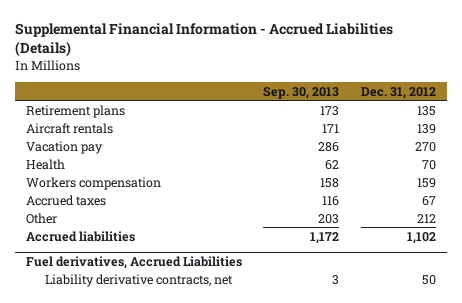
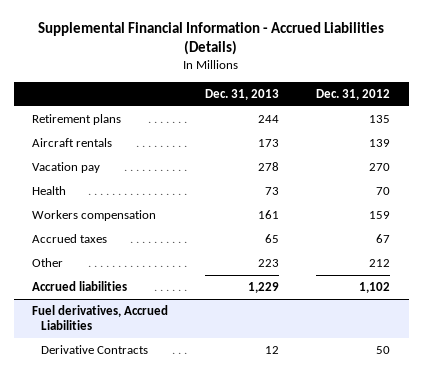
[263,85,340,99] Sep. 30, 2013 -> none
none -> [205,88,280,100] Dec. 31, 2013
[44,273,233,287] Liability derivative contracts, net -> [40,345,148,355] Derivative Contracts

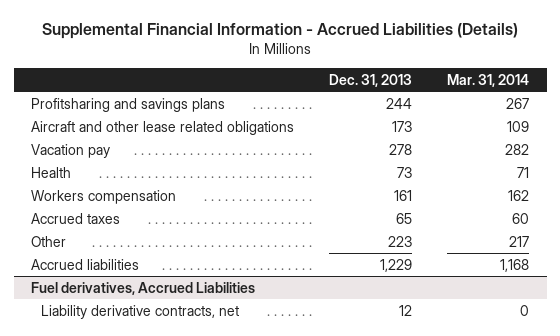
[316,88,391,100] Dec. 31, 2012 -> none
none -> [447,73,530,87] Mar. 31, 2014
[32,114,122,126] Retirement plans -> [31,97,226,112] Profitsharing and savings plans
[32,138,113,148] Aircraft rentals -> [31,120,295,135] Aircraft and other lease related obligations
[40,345,148,355] Derivative Contracts -> [41,304,240,319] Liability derivative contracts, net

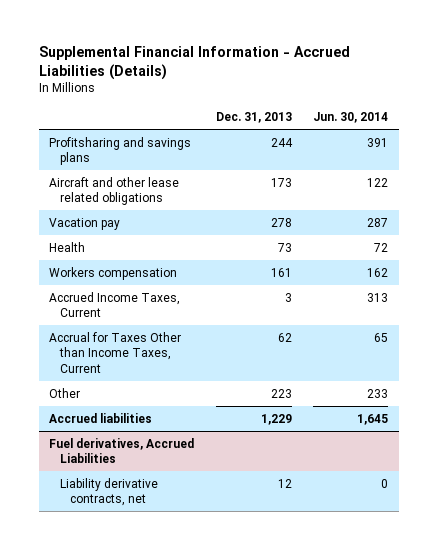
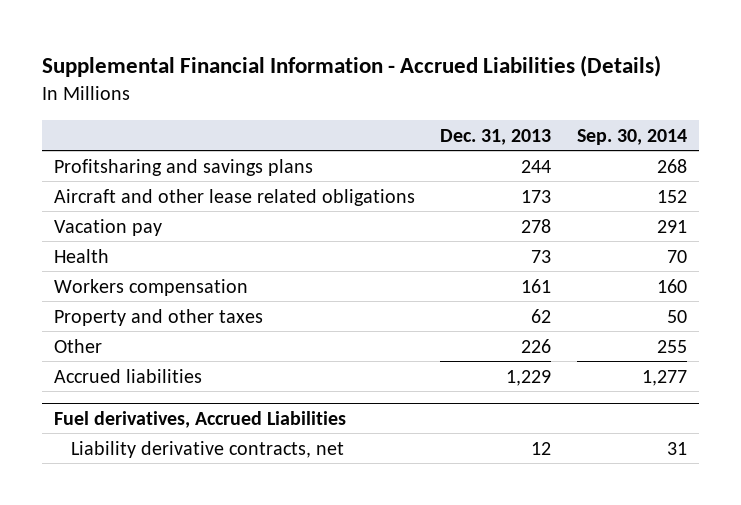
[312,111,388,123] Jun. 30, 2014 -> none
none -> [576,128,687,145] Sep. 30, 2014
[49,291,181,318] Accrued Income Taxes, Current -> none
[49,331,182,373] Accrual for Taxes Other than Income Taxes, Current -> [54,308,264,326] Property and other taxes
[270,388,292,398] 223 -> [521,338,552,353] 226

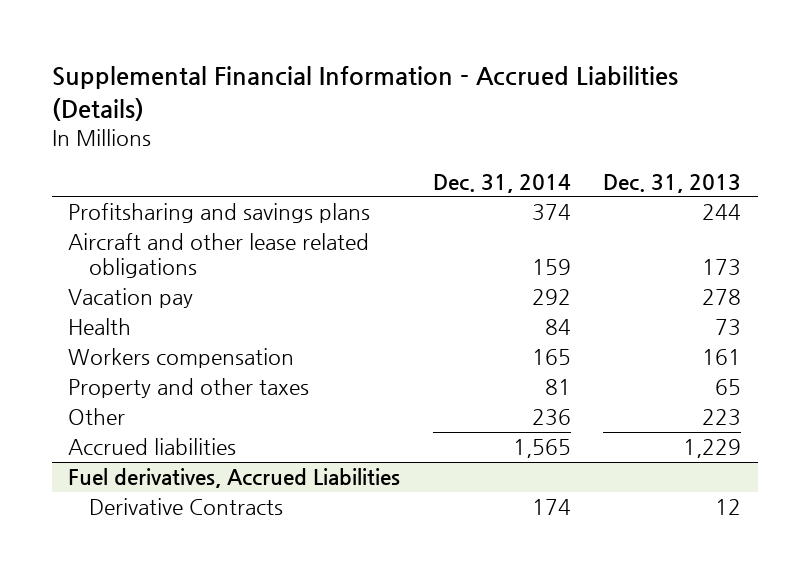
[576,128,687,145] Sep. 30, 2014 -> none
none -> [432,173,571,193] Dec. 31, 2014
[531,308,552,323] 62 -> [715,379,742,396] 65
[521,338,552,353] 226 -> [702,409,742,427] 223
[70,440,344,458] Liability derivative contracts, net -> [89,498,284,516] Derivative Contracts

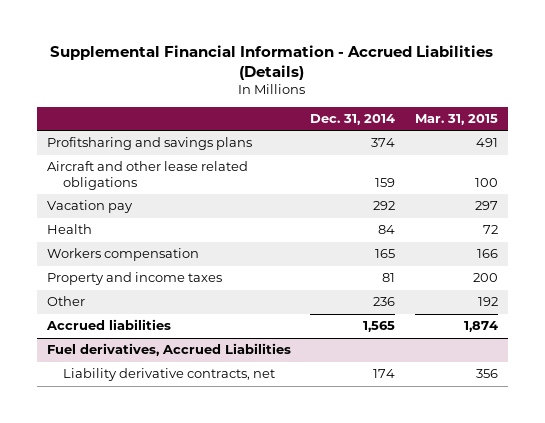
[603,173,742,193] Dec. 31, 2013 -> none
none -> [415,114,499,126] Mar. 31, 2015
[68,378,310,399] Property and other taxes -> [46,272,222,286] Property and income taxes
[89,498,284,516] Derivative Contracts -> [62,368,275,382] Liability derivative contracts, net

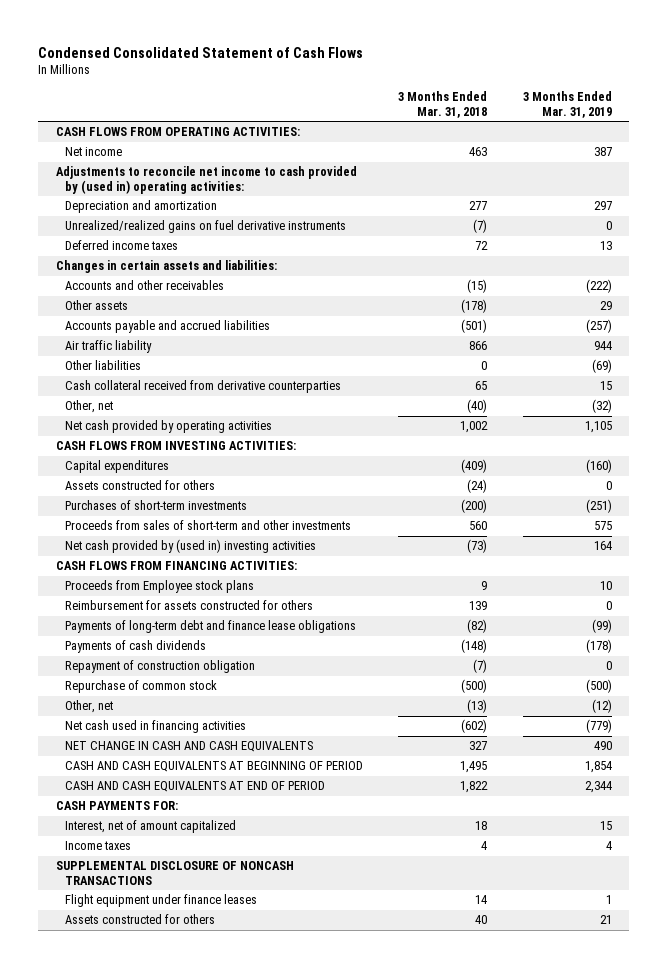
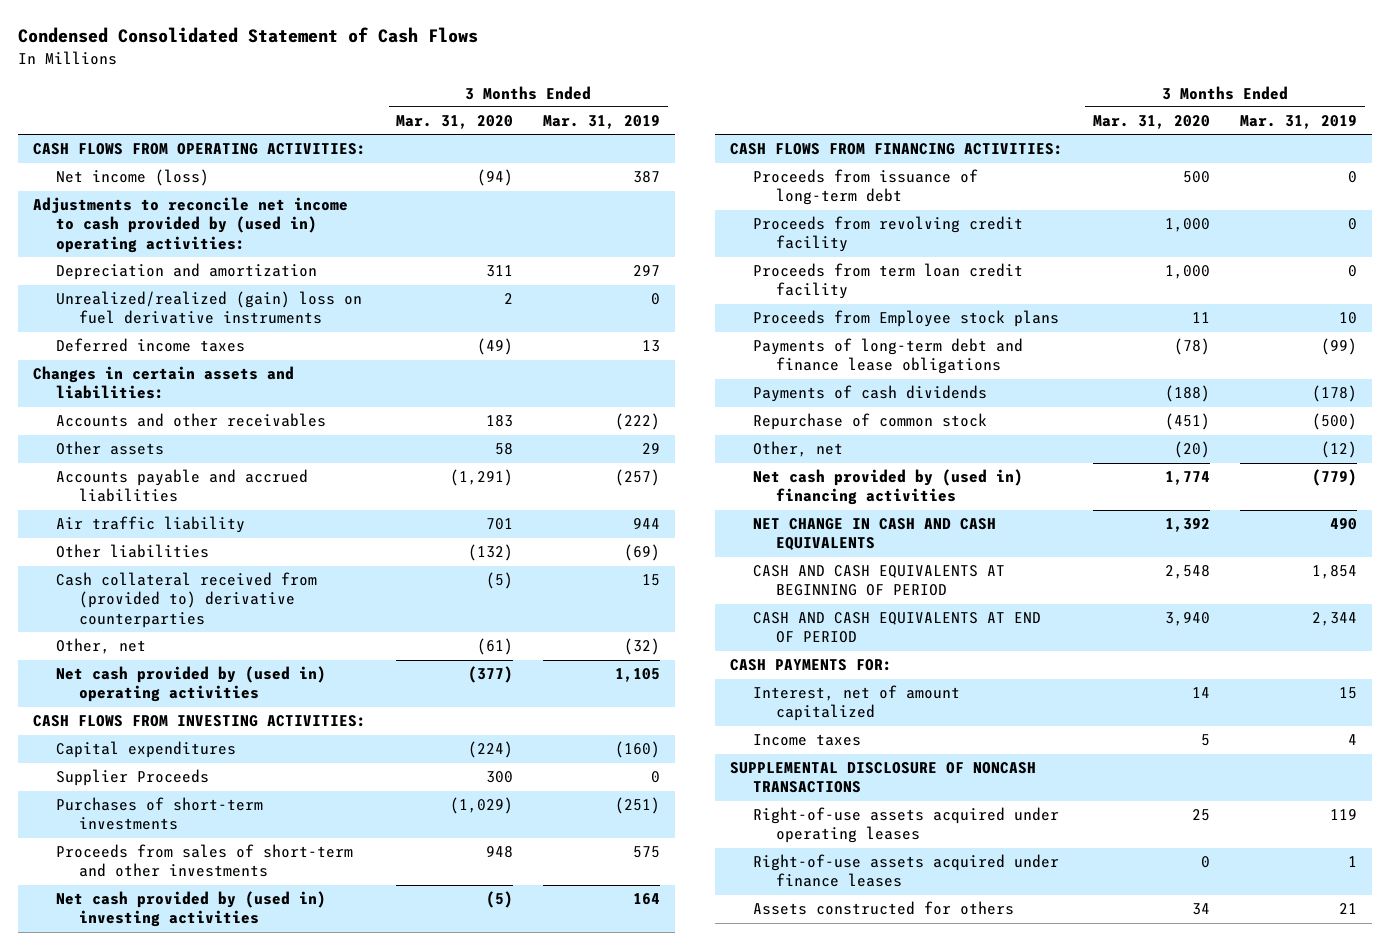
[398,90,488,118] 3 Months Ended Mar. 31, 2018 -> none
none -> [396,115,514,130] Mar. 31, 2020
[64,147,122,157] Net income -> [55,169,209,187] Net income (loss)
[64,220,346,234] Unrealized/realized gains on fuel derivative instruments -> [55,291,362,325] Unrealized/realized (gain) loss on fuel derivative instruments
[64,380,341,394] Cash collateral received from derivative counterparties -> [55,572,317,628] Cash collateral received from (provided to) derivative counterparties
[64,420,272,434] Net cash provided by operating activities -> [55,666,326,703] Net cash provided by (used in) operating activities
[64,480,215,491] Assets constructed for others -> none
none -> [55,769,209,787] Supplier Proceeds
none -> [752,169,978,206] Proceeds from issuance of long-term debt
none -> [752,216,1023,253] Proceeds from revolving credit facility
none -> [752,263,1023,300] Proceeds from term loan credit facility
[64,600,313,611] Reimbursement for assets constructed for others -> none
[64,660,255,674] Repayment of construction obligation -> none
[64,720,246,734] Net cash used in financing activities -> [752,469,1023,506] Net cash provided by (used in) financing activities
[64,894,257,908] Flight equipment under finance leases -> none
none -> [752,807,1059,844] Right-of-use assets acquired under operating leases
none -> [752,854,1059,888] Right-of-use assets acquired under finance leases

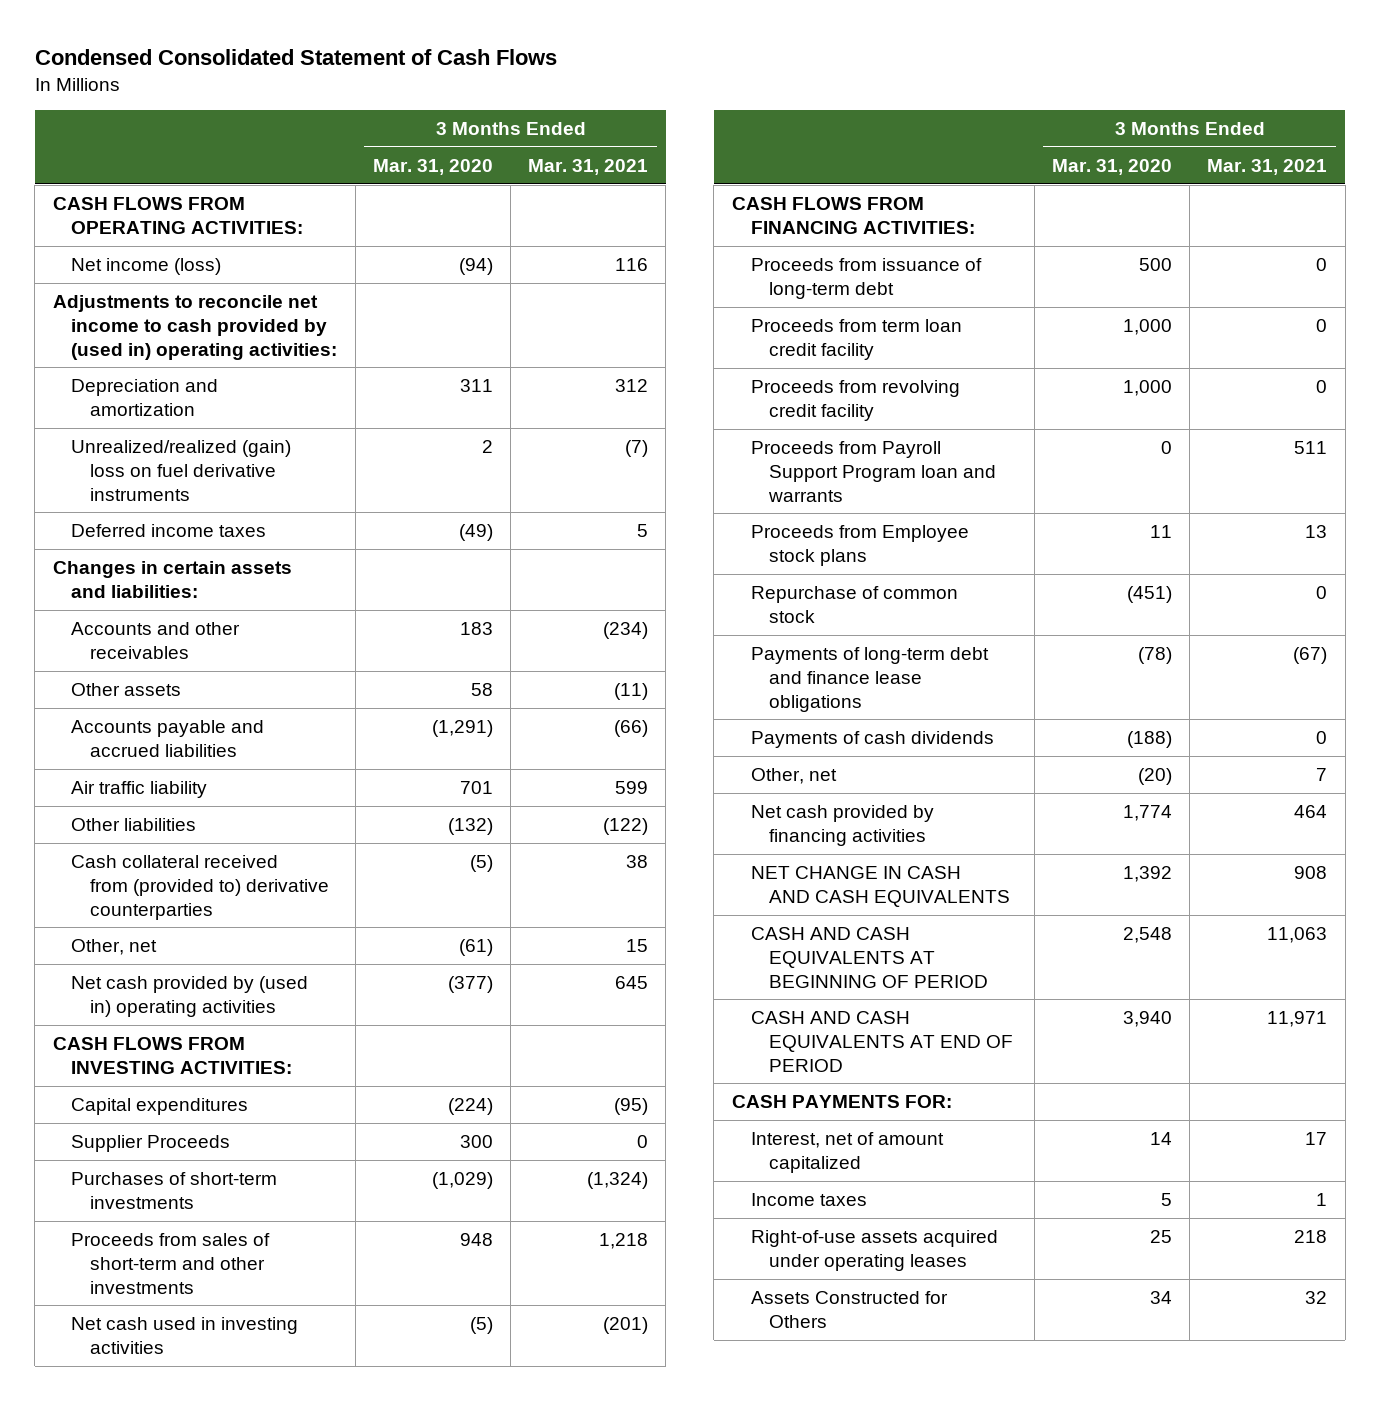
[543,115,661,130] Mar. 31, 2019 -> none
none -> [528,158,649,175] Mar. 31, 2021
[55,891,326,928] Net cash provided by (used in) investing activities -> [71,1317,299,1354] Net cash used in investing activities
[752,216,1023,253] Proceeds from revolving credit facility -> [750,380,960,421] Proceeds from revolving credit facility
none -> [750,441,997,502] Proceeds from Payroll Support Program loan and warrants
[752,413,987,431] Repurchase of common stock -> [750,586,958,623] Repurchase of common stock
[752,469,1023,506] Net cash provided by (used in) financing activities -> [750,805,934,846] Net cash provided by financing activities
[729,762,1036,794] SUPPLEMENTAL DISCLOSURE OF NONCASH TRANSACTIONS -> none
[752,854,1059,888] Right-of-use assets acquired under finance leases -> none
[752,901,1014,916] Assets constructed for others -> [750,1291,948,1328] Assets Constructed for Others

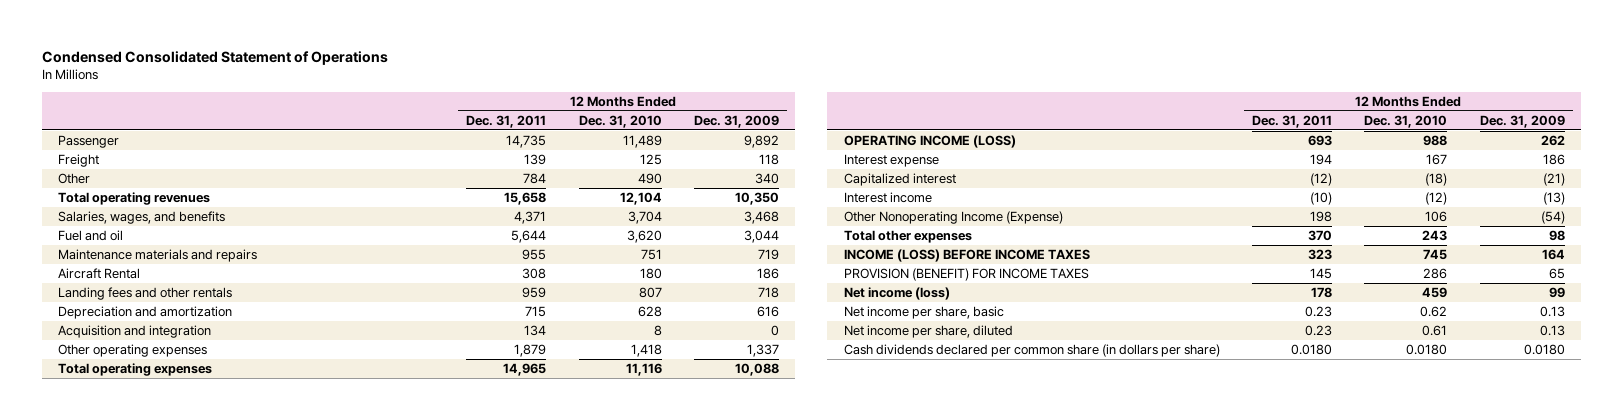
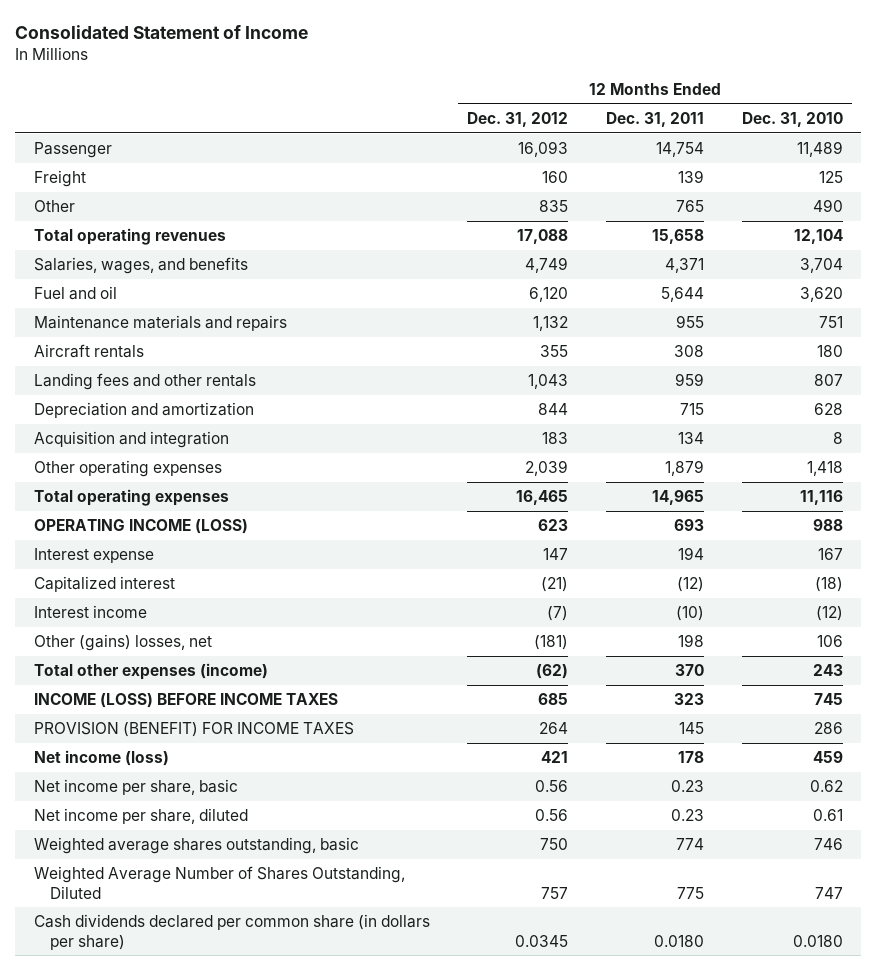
[41,50,388,65] Condensed Consolidated Statement of Operations -> [15,24,309,39] Consolidated Statement of Income
[694,114,780,128] Dec. 31, 2009 -> none
none -> [467,111,569,127] Dec. 31, 2012
[506,135,547,149] 14,735 -> [656,142,705,158] 14,754
[523,173,547,185] 784 -> [676,200,705,213] 765
[57,268,140,280] Aircraft Rental -> [33,344,144,359] Aircraft rentals
[843,211,1063,225] Other Nonoperating Income (Expense) -> [33,634,212,652] Other (gains) losses, net
[843,230,972,244] Total other expenses -> [33,663,268,681] Total other expenses (income)
none -> [33,837,359,855] Weighted average shares outstanding, basic
none -> [33,866,405,899] Weighted Average Number of Shares Outstanding, Diluted

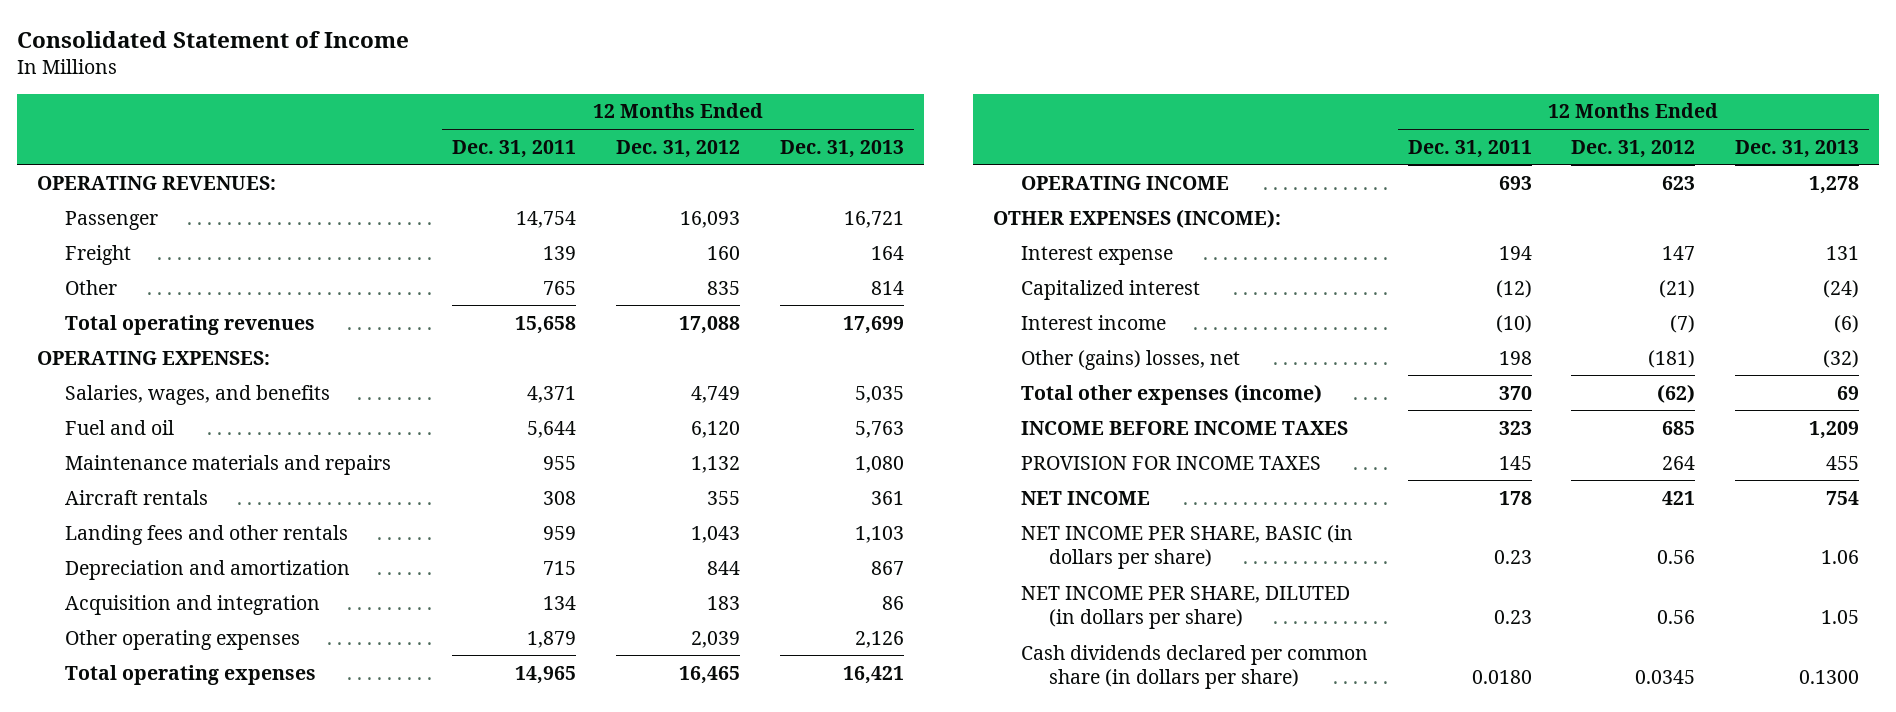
[741,111,843,127] Dec. 31, 2010 -> none
none -> [779,139,904,158] Dec. 31, 2013
none -> [37,175,277,190] OPERATING REVENUES:
none -> [37,350,271,365] OPERATING EXPENSES:
[33,519,248,535] OPERATING INCOME (LOSS) -> [1020,175,1229,190] OPERATING INCOME
none -> [992,208,1281,228] OTHER EXPENSES (INCOME):
[33,837,359,855] Weighted average shares outstanding, basic -> none
[33,866,405,899] Weighted Average Number of Shares Outstanding, Diluted -> none
[33,693,338,709] INCOME (LOSS) BEFORE INCOME TAXES -> [1020,420,1348,435] INCOME BEFORE INCOME TAXES
[33,722,354,738] PROVISION (BENEFIT) FOR INCOME TAXES -> [1020,455,1321,470] PROVISION FOR INCOME TAXES
[33,750,169,767] Net income (loss) -> [1020,490,1150,505] NET INCOME
[33,779,238,796] Net income per share, basic -> [1020,524,1353,570] NET INCOME PER SHARE, BASIC (in dollars per share)
[33,808,248,825] Net income per share, diluted -> [1020,585,1350,630] NET INCOME PER SHARE, DILUTED (in dollars per share)

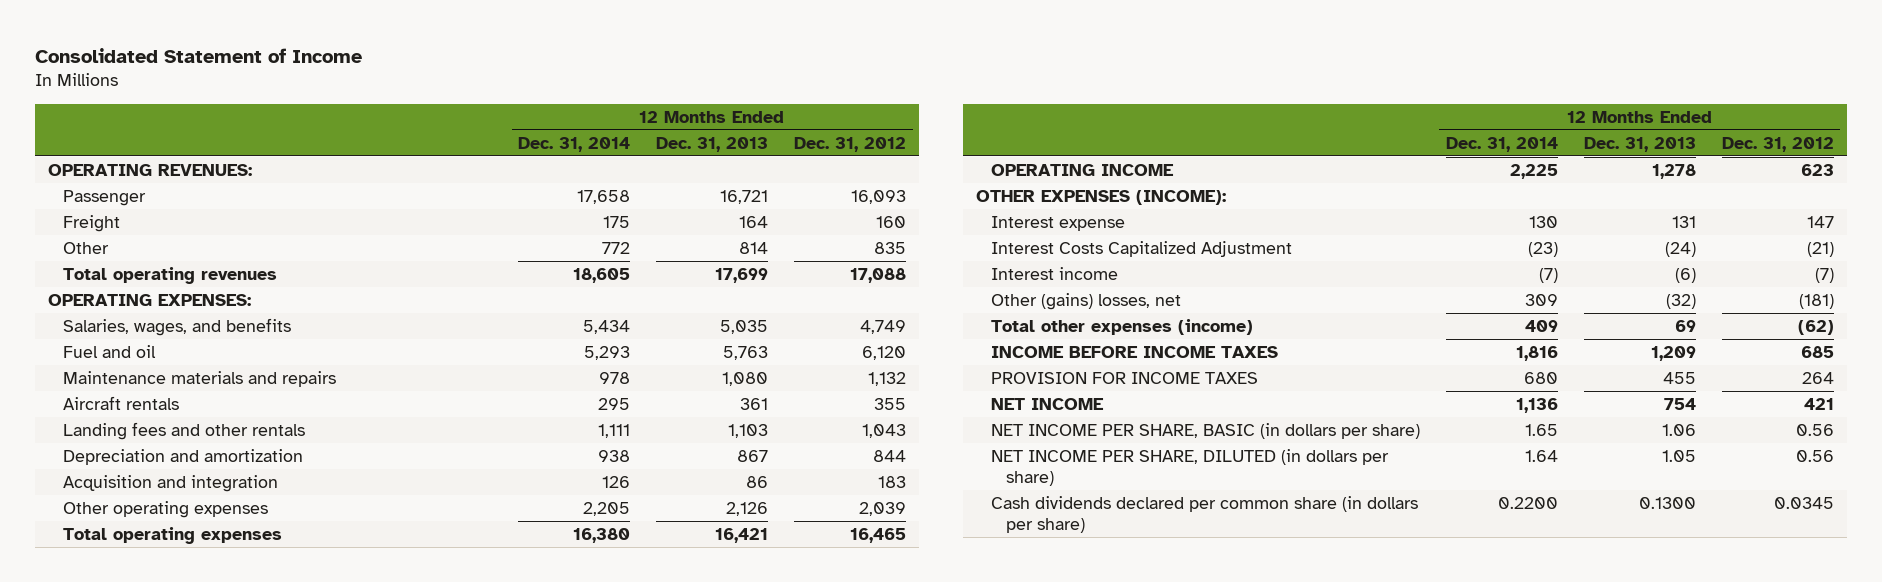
[452,139,577,158] Dec. 31, 2011 -> none
none -> [518,136,631,152] Dec. 31, 2014
[1020,279,1200,300] Capitalized interest -> [990,240,1292,257] Interest Costs Capitalized Adjustment

